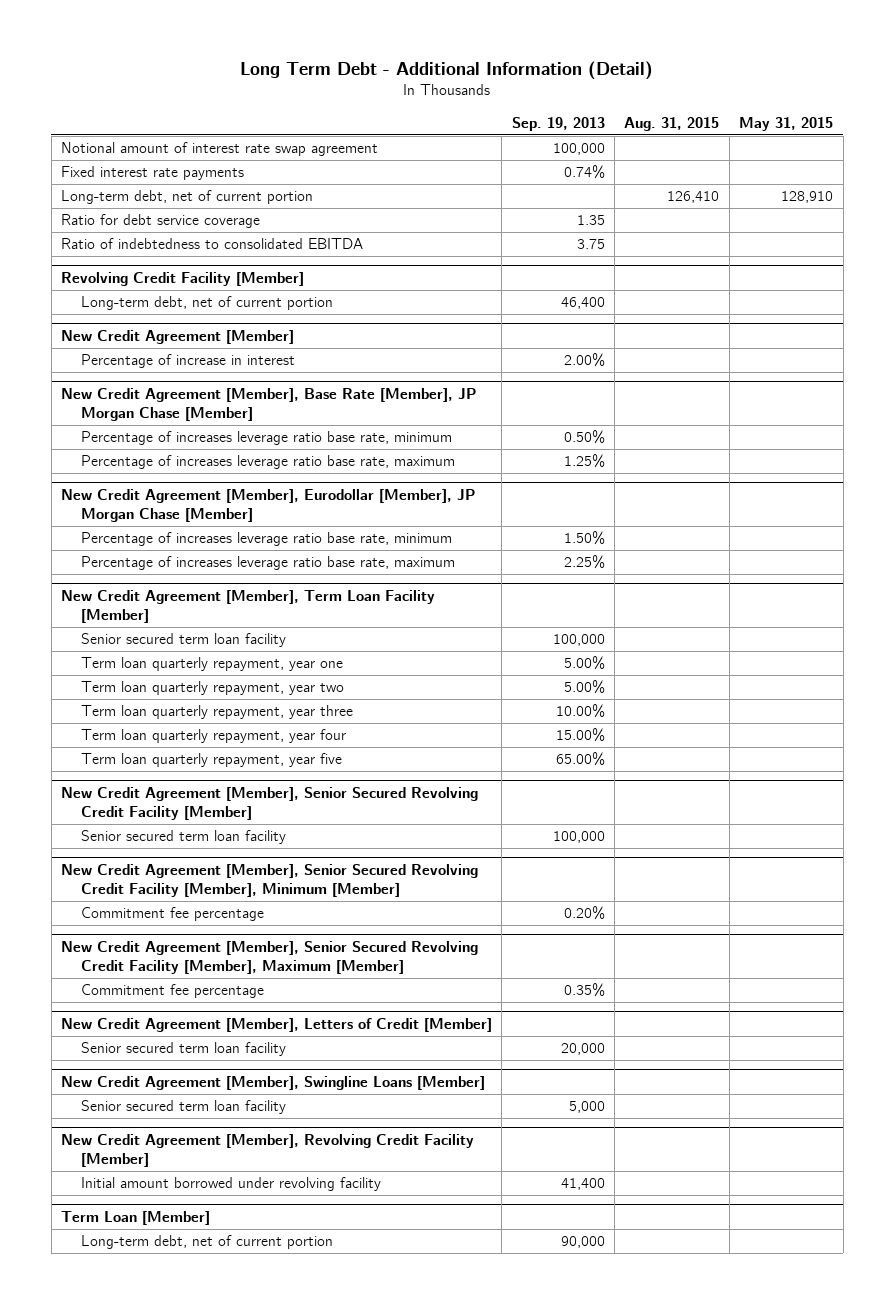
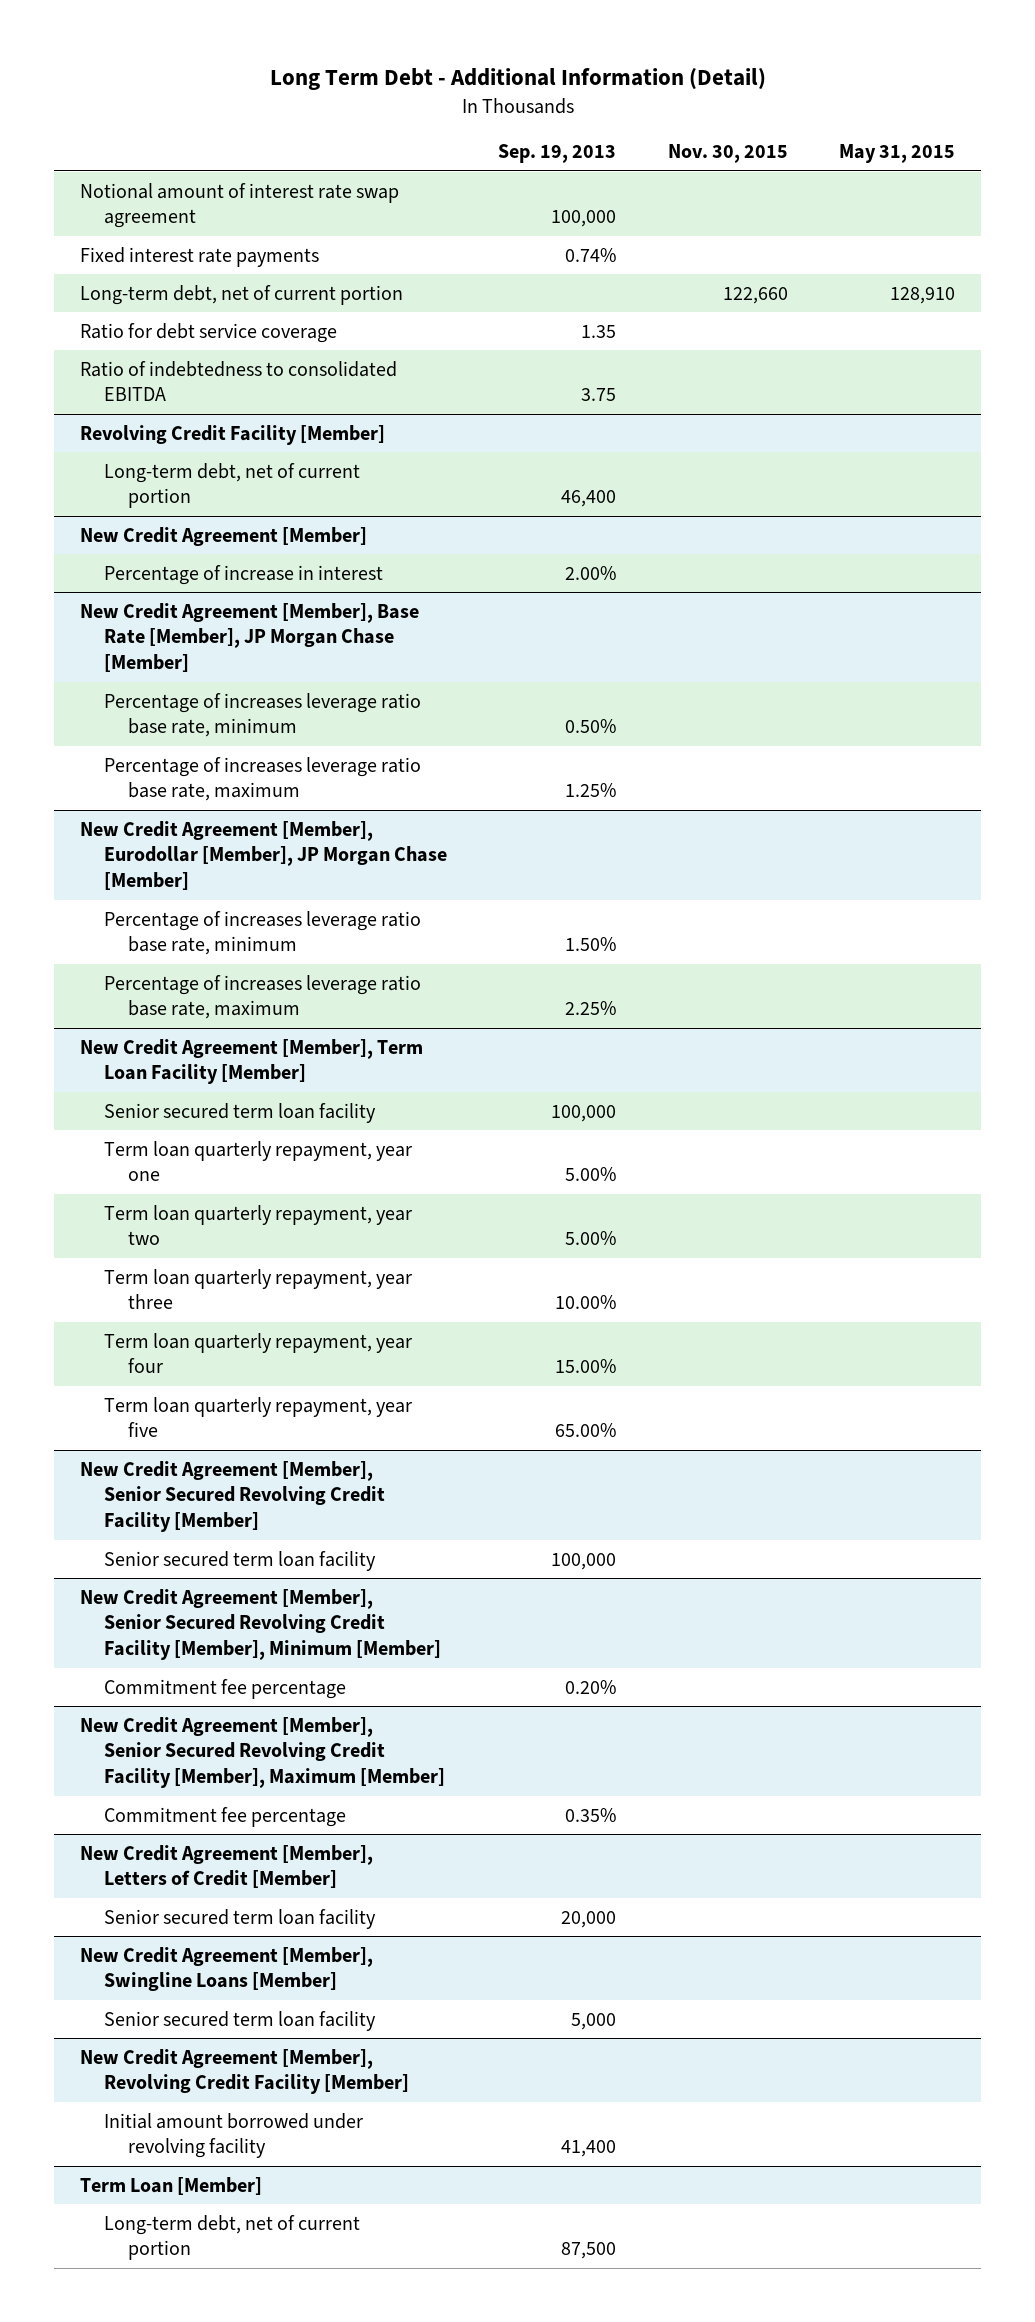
[624,116,720,131] Aug. 31, 2015 -> none
none -> [667,144,788,164] Nov. 30, 2015
[560,1236,605,1249] 90,000 -> [561,2242,617,2260] 87,500

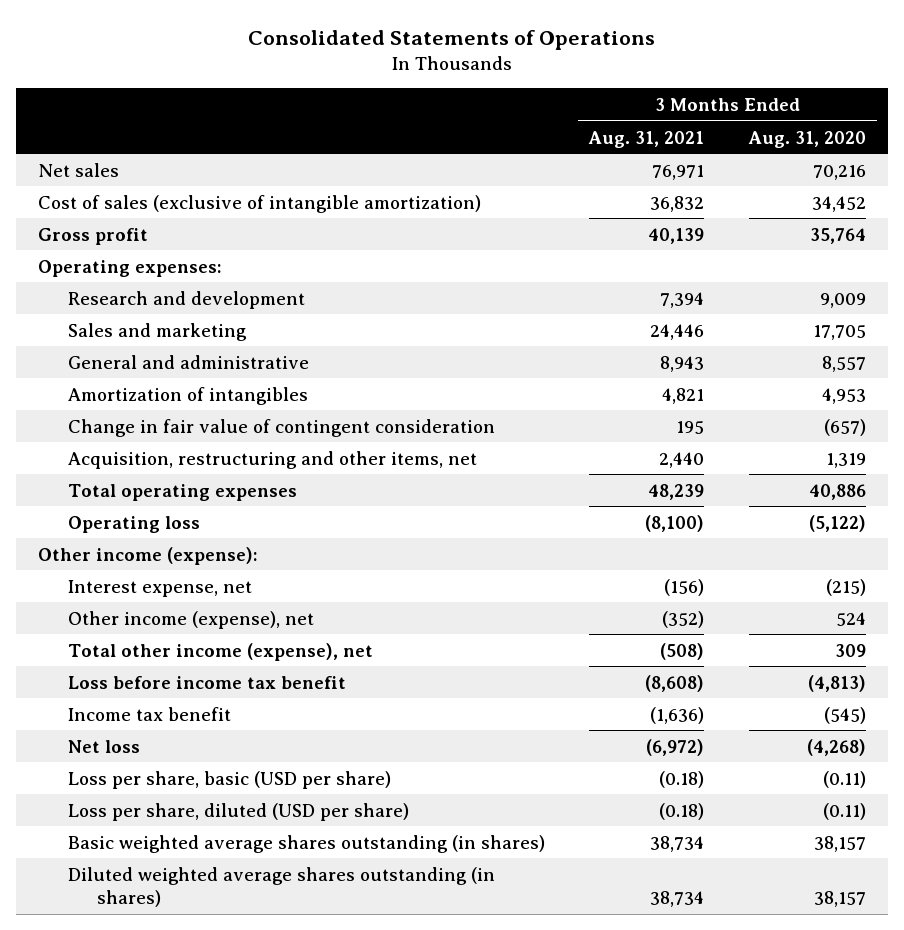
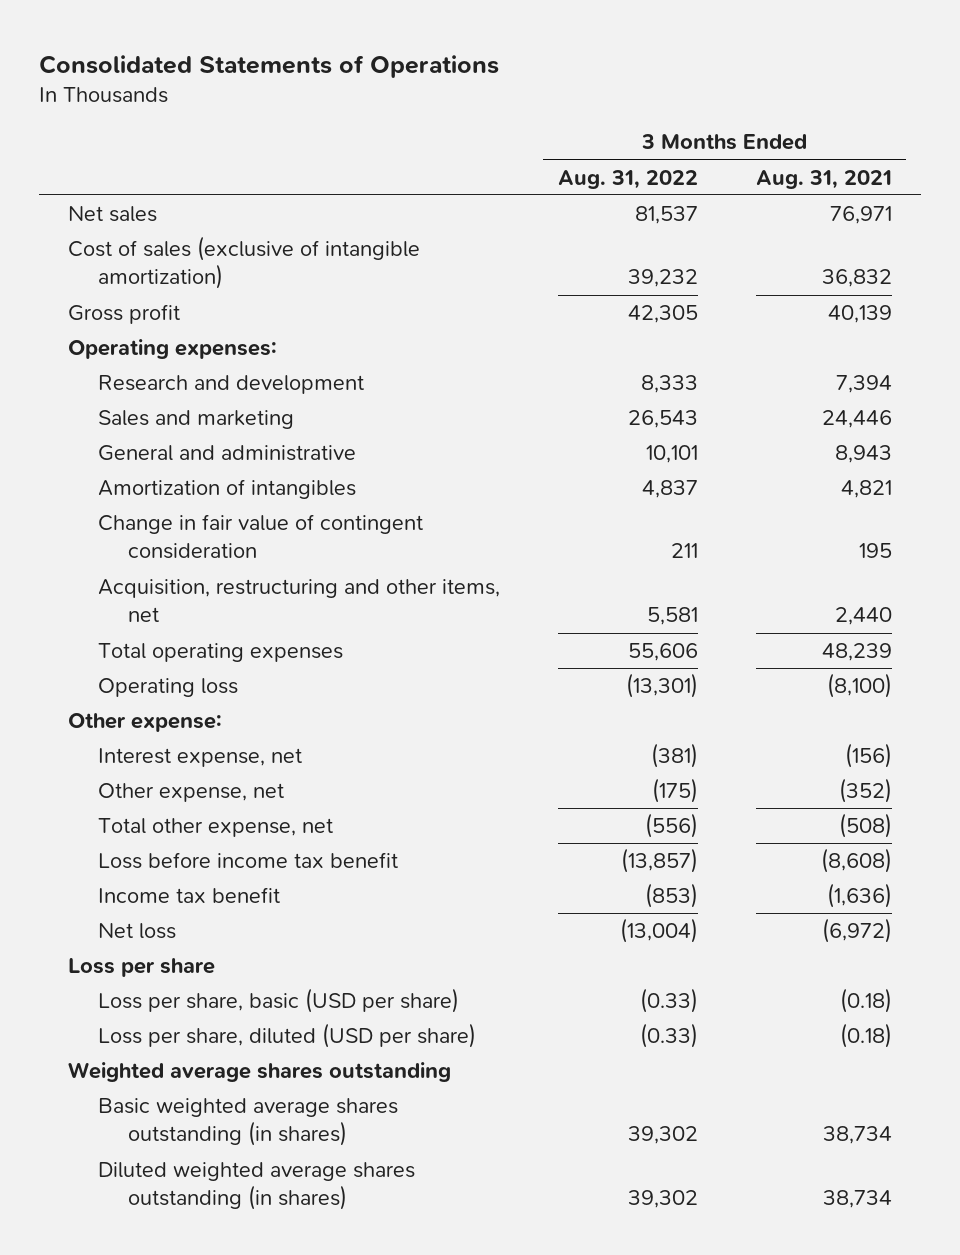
[747,130,866,148] Aug. 31, 2020 -> none
none -> [557,169,698,189] Aug. 31, 2022
[38,546,259,565] Other income (expense): -> [67,713,222,733] Other expense:
[67,610,314,629] Other income (expense), net -> [97,783,284,803] Other expense, net
[67,642,373,661] Total other income (expense), net -> [97,818,333,838] Total other expense, net
none -> [67,958,215,978] Loss per share
none -> [67,1062,451,1083] Weighted average shares outstanding

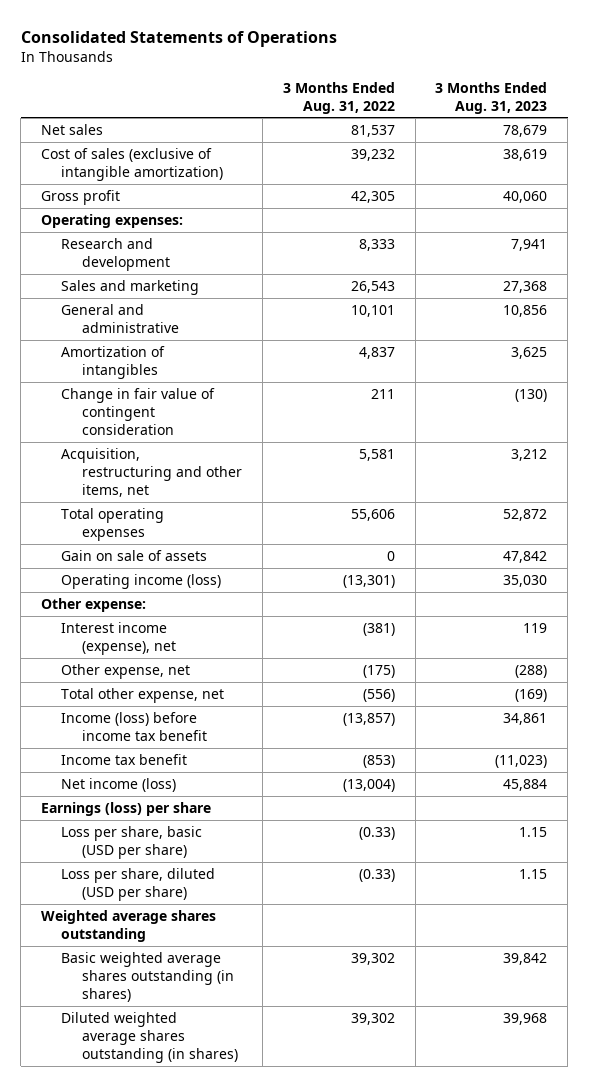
[755,169,892,189] Aug. 31, 2021 -> none
none -> [435,81,548,114] 3 Months Ended Aug. 31, 2023
none -> [61,549,208,561] Gain on sale of assets
[97,678,238,698] Operating loss -> [61,573,222,589] Operating income (loss)
[97,748,302,768] Interest expense, net -> [61,621,176,655] Interest income (expense), net
[97,852,398,870] Loss before income tax benefit -> [61,711,207,741] Income (loss) before income tax benefit
[97,923,176,940] Net loss -> [61,777,177,792] Net income (loss)
[67,958,215,978] Loss per share -> [41,801,212,816] Earnings (loss) per share

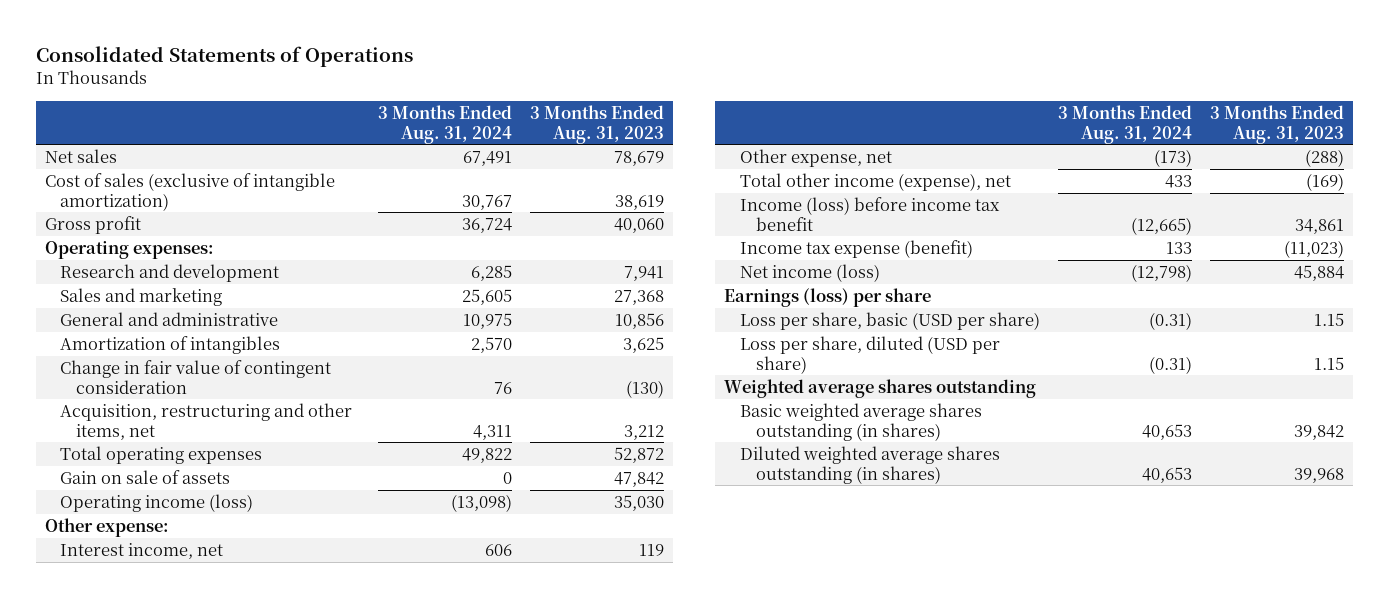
[282,81,395,114] 3 Months Ended Aug. 31, 2022 -> none
none -> [378,104,513,144] 3 Months Ended Aug. 31, 2024
[61,621,176,655] Interest income (expense), net -> [60,543,224,560] Interest income, net
[61,687,225,703] Total other expense, net -> [739,173,1011,192] Total other income (expense), net
[61,753,188,765] Income tax benefit -> [739,240,973,259] Income tax expense (benefit)

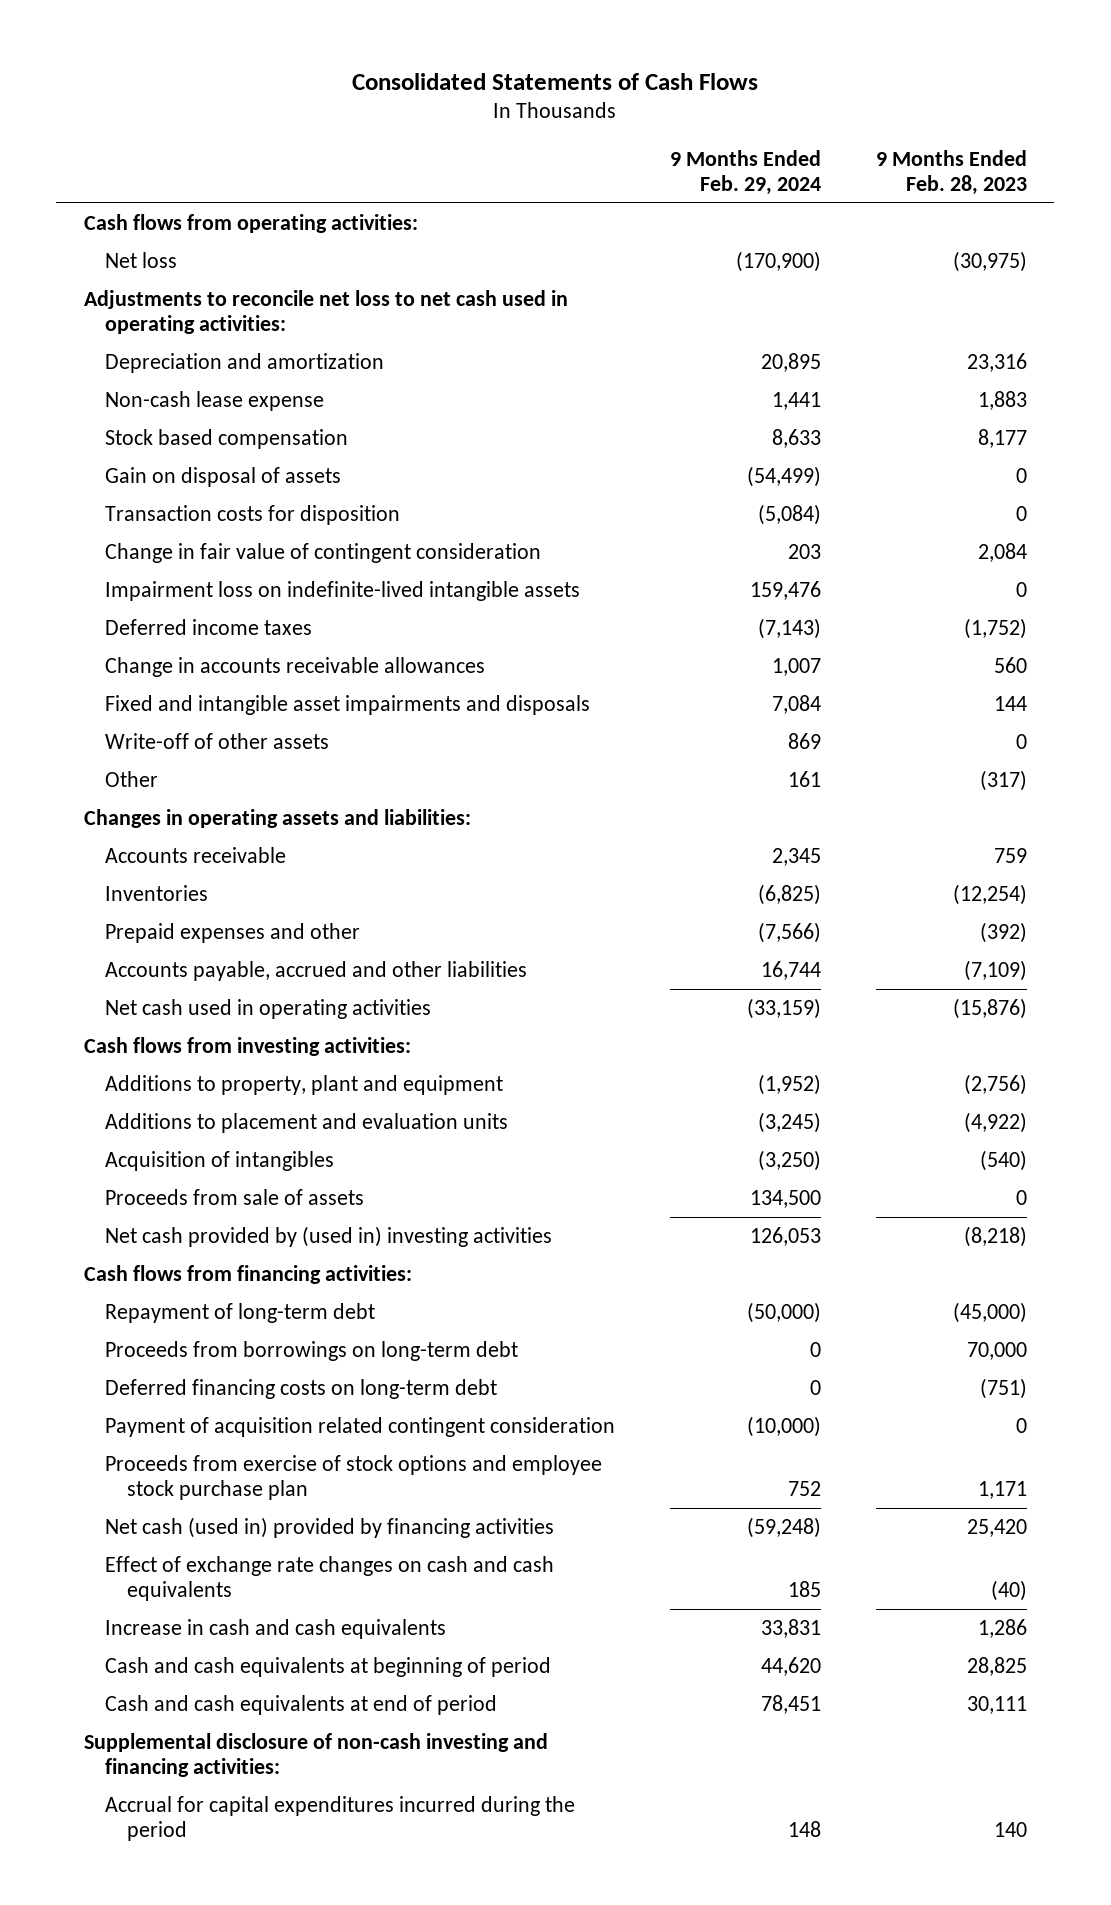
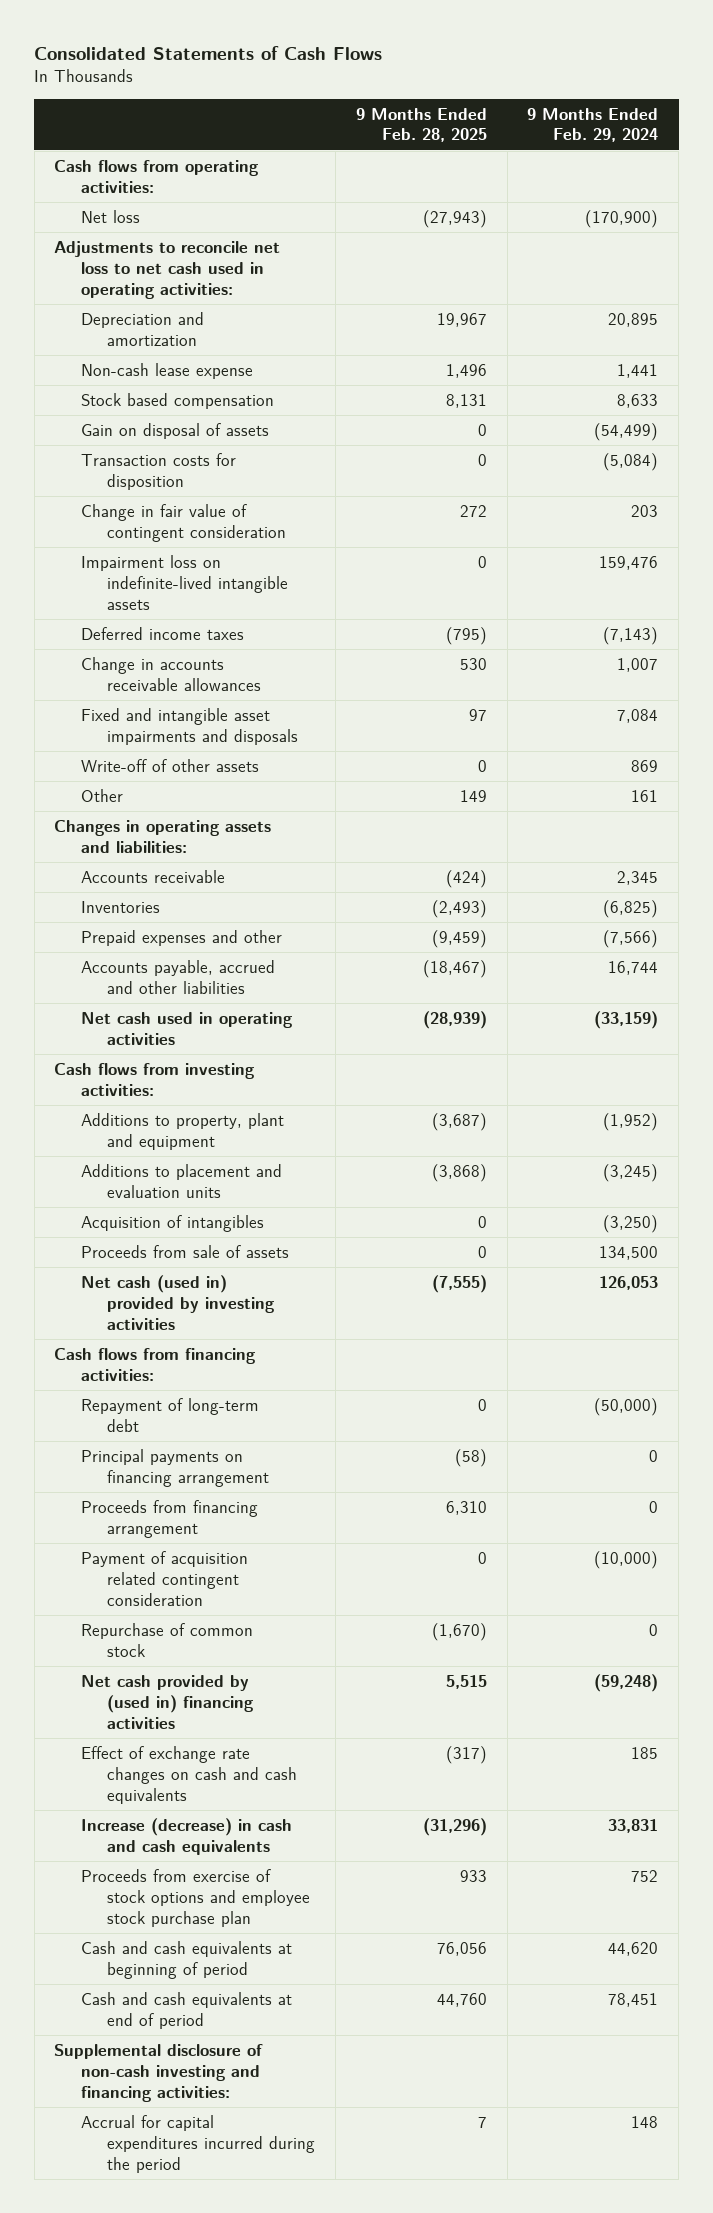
[875,149,1027,195] 9 Months Ended Feb. 28, 2023 -> none
none -> [355,107,487,143] 9 Months Ended Feb. 28, 2025
[105,1225,553,1247] Net cash provided by (used in) investing activities -> [80,1275,276,1330] Net cash (used in) provided by investing activities
[105,1340,519,1361] Proceeds from borrowings on long-term debt -> none
[105,1378,498,1399] Deferred financing costs on long-term debt -> none
none -> [80,1449,270,1487] Principal payments on financing arrangement
none -> [80,1500,258,1538] Proceeds from financing arrangement
none -> [80,1623,253,1657] Repurchase of common stock
[105,1516,555,1538] Net cash (used in) provided by financing activities -> [80,1675,255,1729] Net cash provided by (used in) financing activities
[105,1618,447,1639] Increase in cash and cash equivalents -> [80,1818,292,1855] Increase (decrease) in cash and cash equivalents
[105,1454,603,1501] Proceeds from exercise of stock options and employee stock purchase plan -> [80,1869,311,1927] Proceeds from exercise of stock options and employee stock purchase plan

